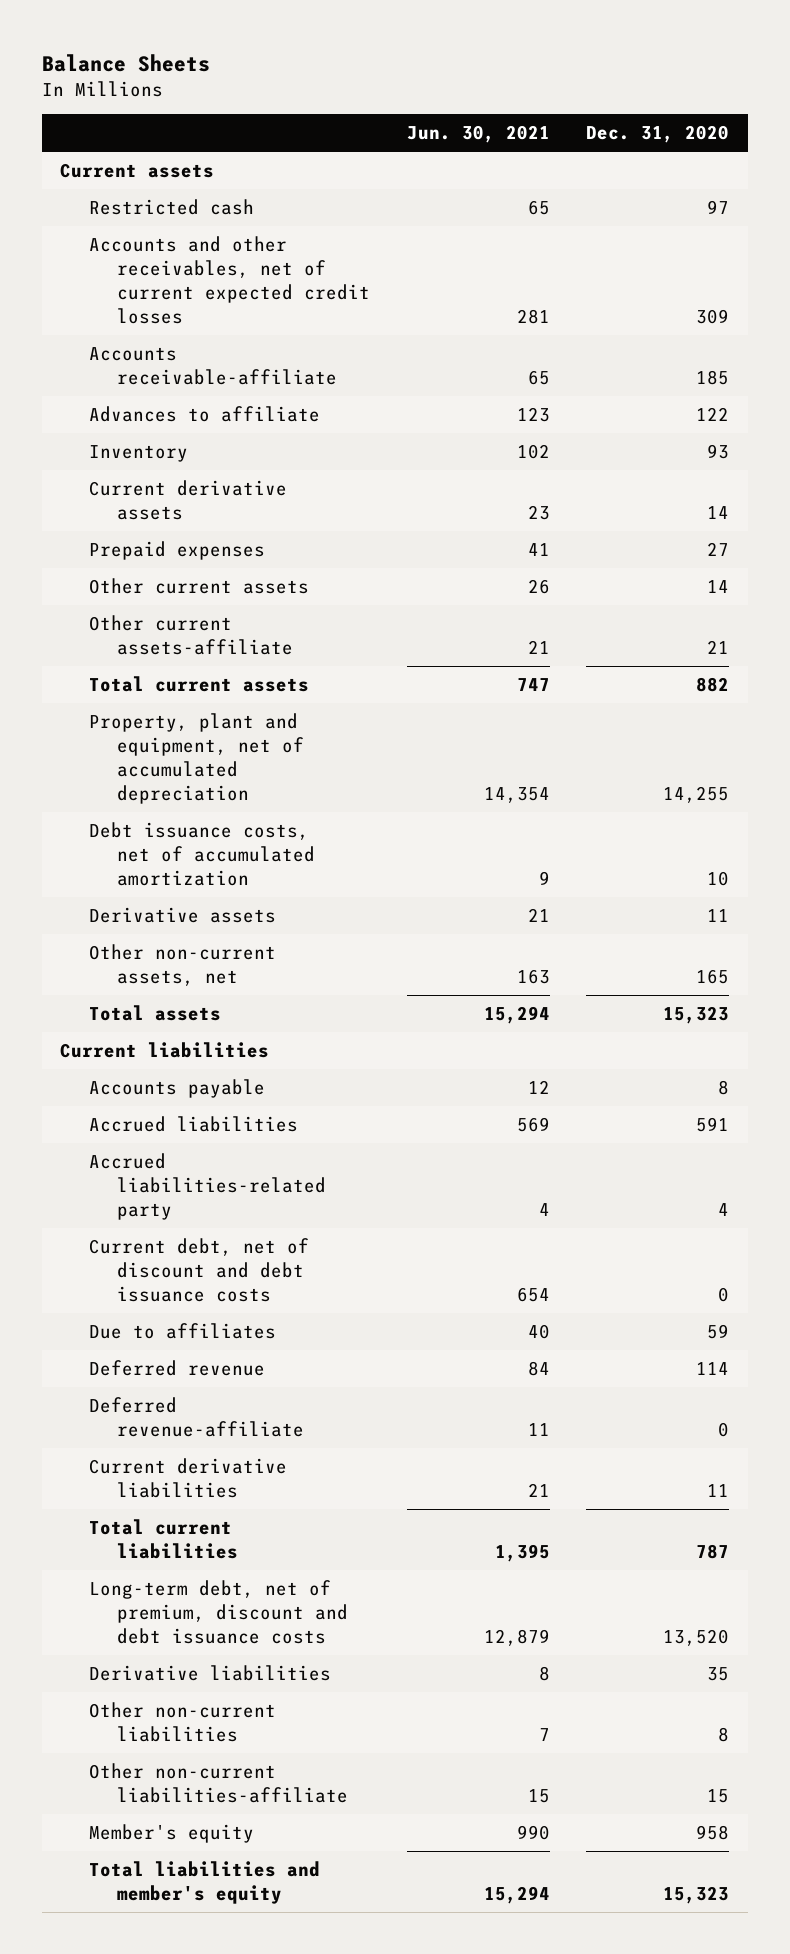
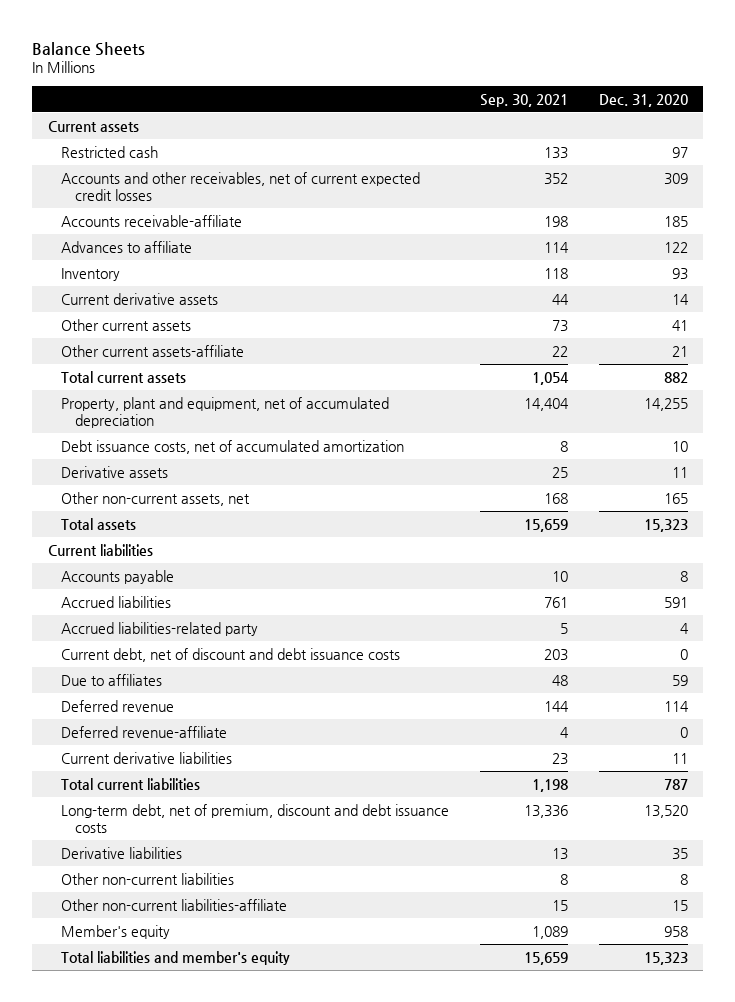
[406,125,550,144] Jun. 30, 2021 -> none
none -> [479,93,568,107] Sep. 30, 2021
[88,541,265,561] Prepaid expenses -> none
[707,580,730,594] 14 -> [671,319,688,331] 41

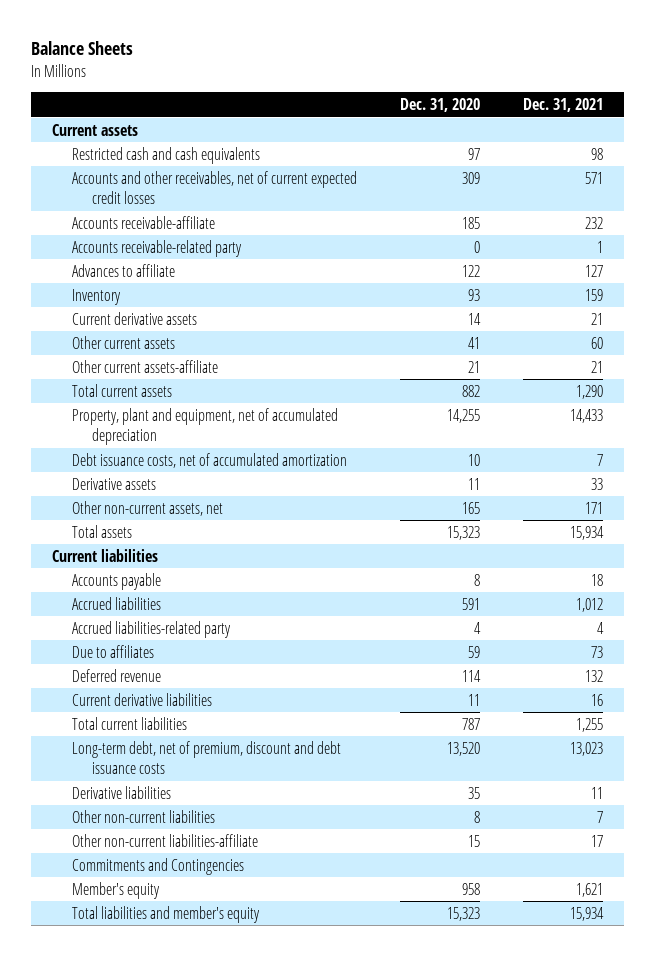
[479,93,568,107] Sep. 30, 2021 -> none
none -> [522,98,603,113] Dec. 31, 2021
[61,145,159,158] Restricted cash -> [72,146,261,164] Restricted cash and cash equivalents
none -> [72,239,243,257] Accounts receivable-related party
[61,647,401,662] Current debt, net of discount and debt issuance costs -> none
[61,725,228,738] Deferred revenue-affiliate -> none
none -> [72,857,245,875] Commitments and Contingencies

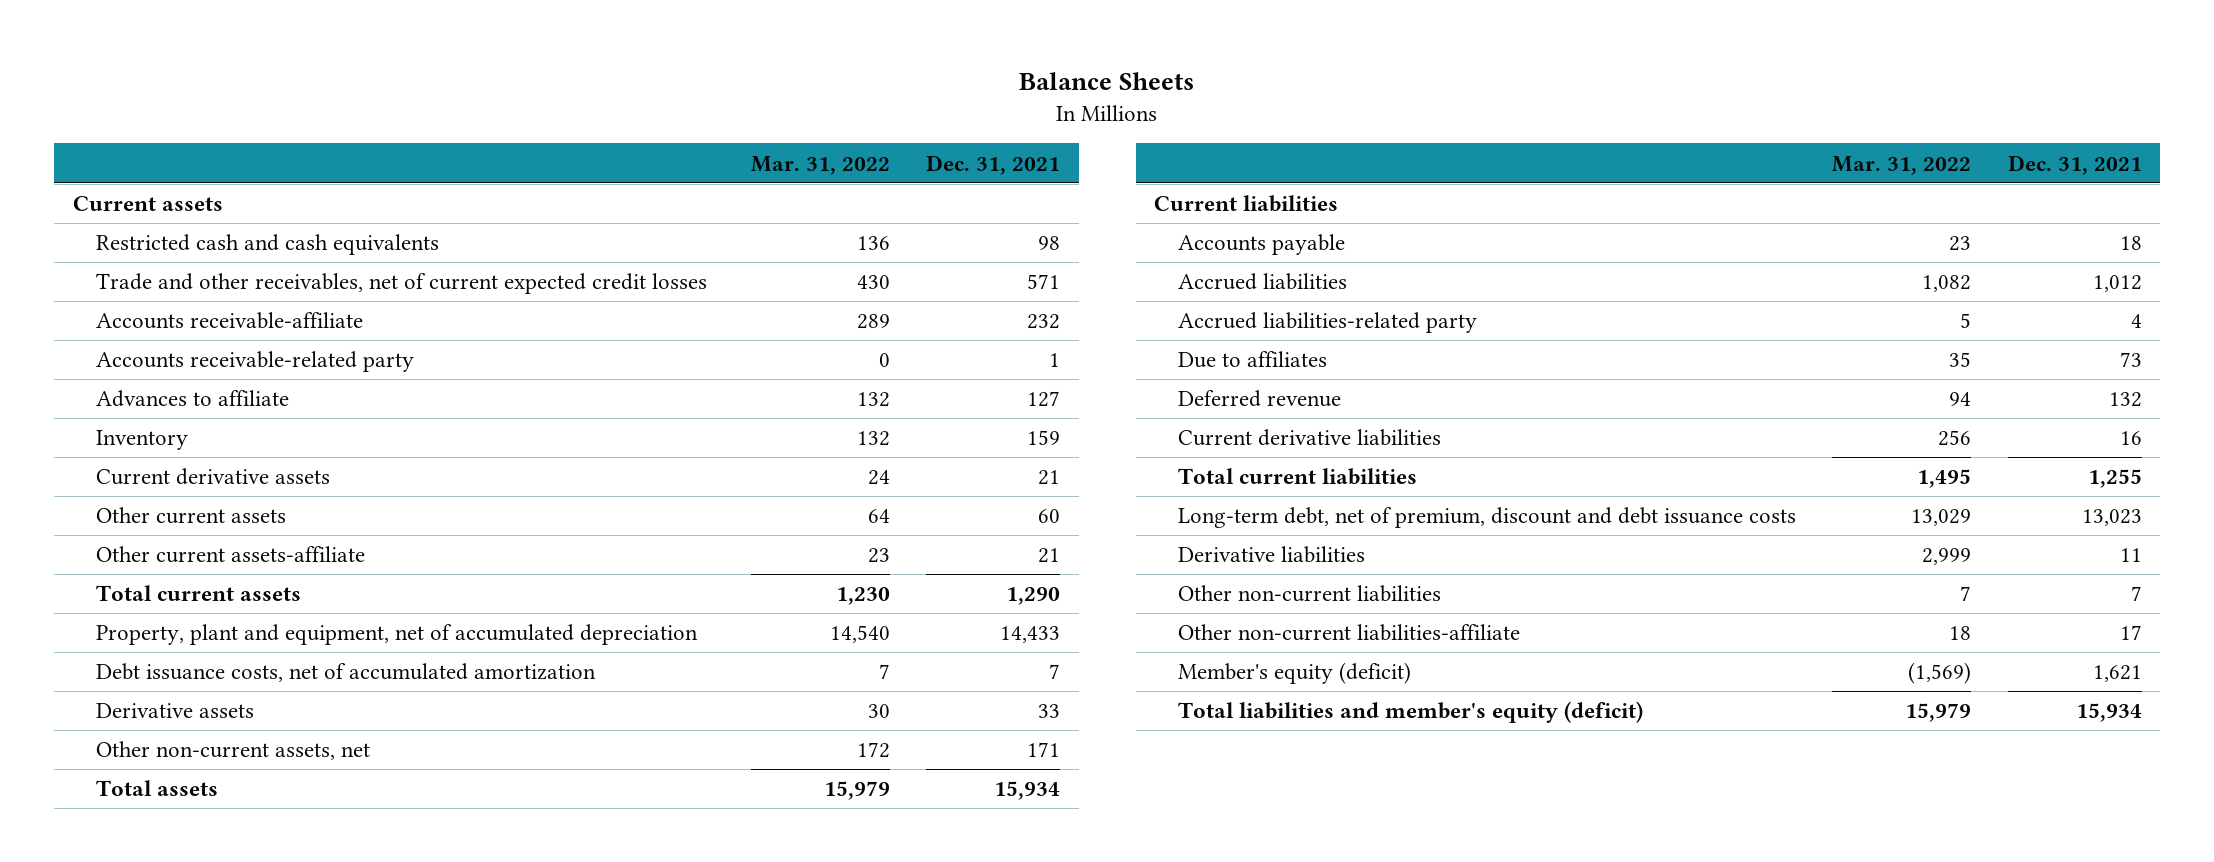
[400,98,481,113] Dec. 31, 2020 -> none
none -> [750,155,890,175] Mar. 31, 2022
[72,170,358,205] Accounts and other receivables, net of current expected credit losses -> [96,273,708,295] Trade and other receivables, net of current expected credit losses
[72,857,245,875] Commitments and Contingencies -> none
[72,881,161,899] Member's equity -> [1177,662,1411,685] Member's equity (deficit)
[72,905,261,923] Total liabilities and member's equity -> [1177,701,1643,724] Total liabilities and member's equity (deficit)

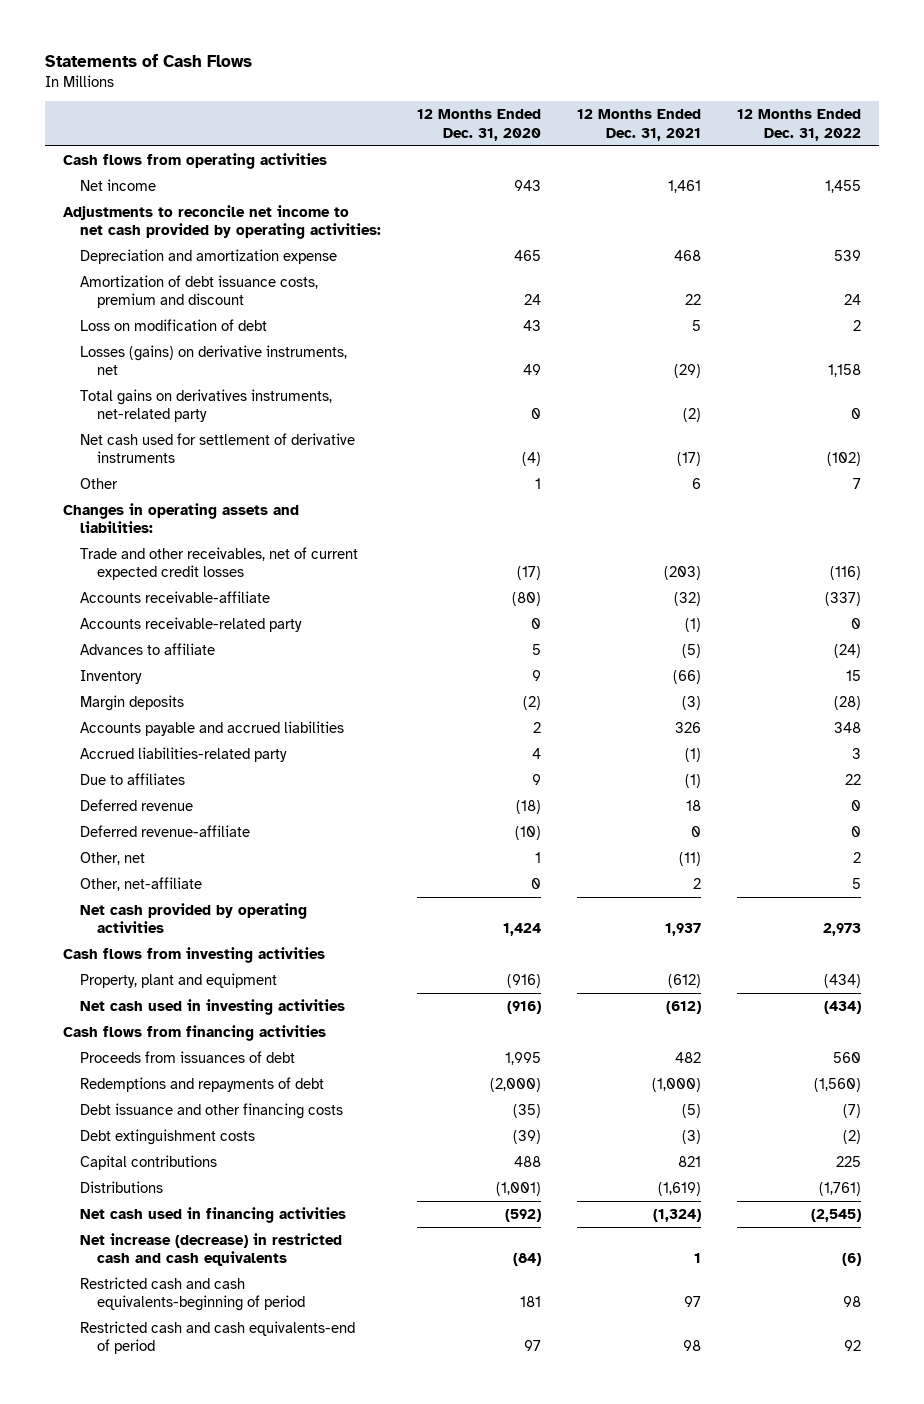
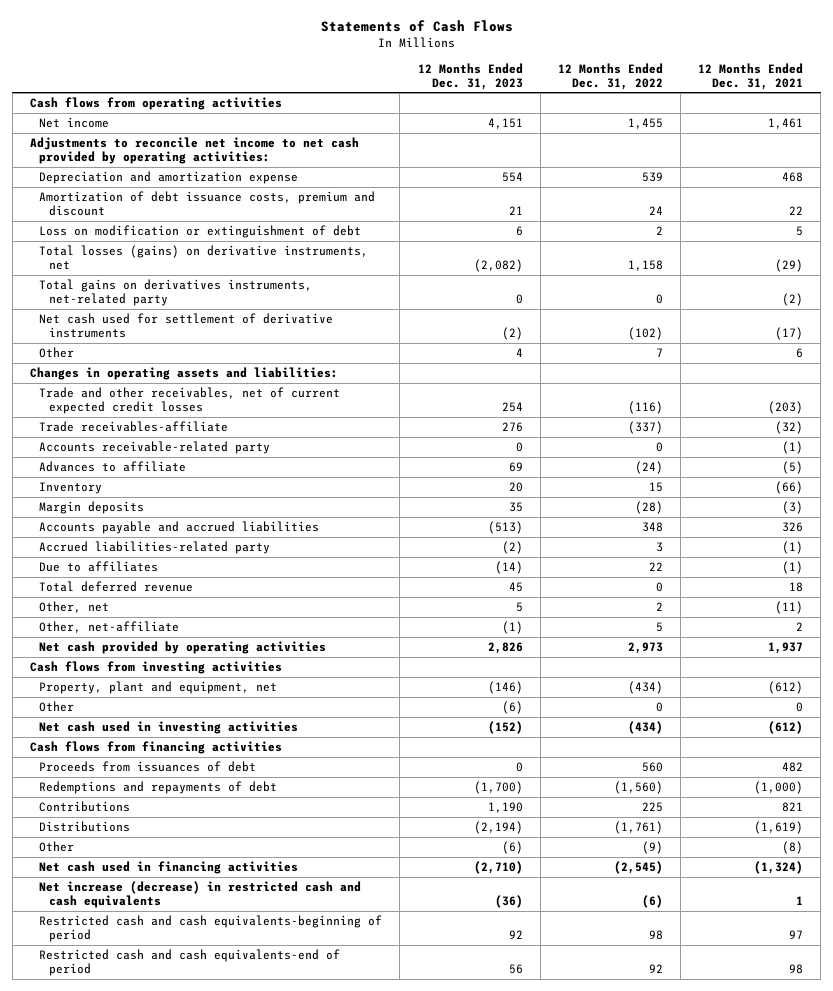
[416,109,541,141] 12 Months Ended Dec. 31, 2020 -> none
none -> [417,62,523,90] 12 Months Ended Dec. 31, 2023
[79,318,267,331] Loss on modification of debt -> [39,225,362,239] Loss on modification or extinguishment of debt
[79,344,347,376] Losses (gains) on derivative instruments, net -> [39,245,369,271] Total losses (gains) on derivative instruments, net
[79,590,270,603] Accounts receivable-affiliate -> [39,421,229,433] Trade receivables-affiliate
[79,824,250,837] Deferred revenue-affiliate -> none
[79,798,193,811] Deferred revenue -> [39,581,194,593] Total deferred revenue
[79,972,277,988] Property, plant and equipment -> [39,681,278,695] Property, plant and equipment, net
none -> [39,701,75,713] Other
[79,1102,343,1119] Debt issuance and other financing costs -> none
[79,1128,255,1145] Debt extinguishment costs -> none
[79,1154,217,1170] Capital contributions -> [39,801,131,813] Contributions
none -> [39,841,75,853] Other

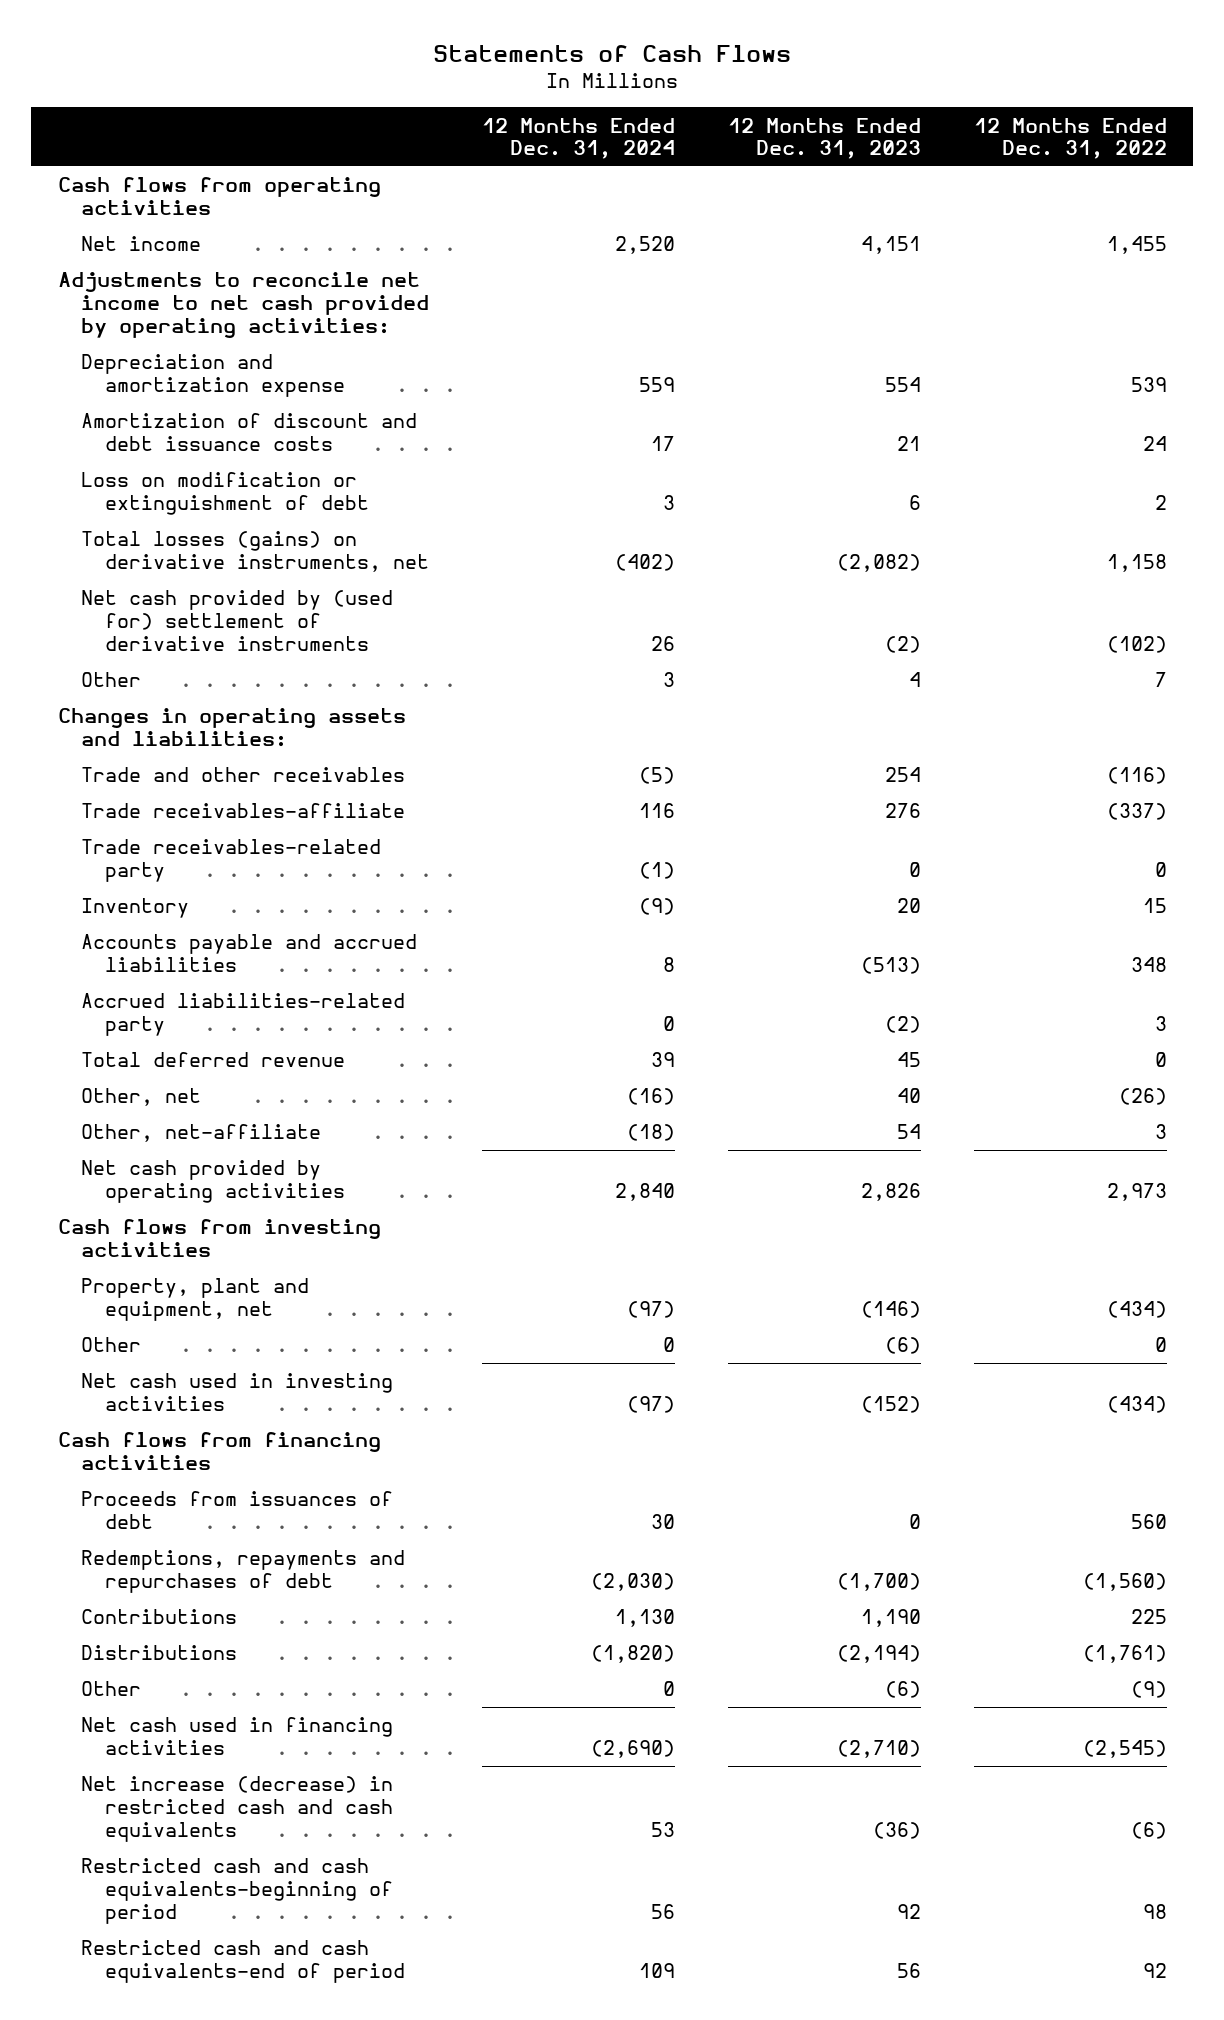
[698,62,804,90] 12 Months Ended Dec. 31, 2021 -> none
none -> [482,117,676,160] 12 Months Ended Dec. 31, 2024
[39,191,376,217] Amortization of debt issuance costs, premium and discount -> [81,413,418,452] Amortization of discount and debt issuance costs
[39,279,313,307] Total gains on derivatives instruments, net-related party -> none
[39,313,334,339] Net cash used for settlement of derivative instruments -> [81,590,394,651] Net cash provided by (used for) settlement of derivative instruments
[39,387,341,415] Trade and other receivables, net of current expected credit losses -> [81,767,406,783] Trade and other receivables
[39,461,187,473] Advances to affiliate -> none
[39,441,271,455] Accounts receivable-related party -> [81,839,382,883] Trade receivables-related party
[39,501,145,515] Margin deposits -> none
[39,561,159,573] Due to affiliates -> none
[515,602,523,613] 5 -> [896,1088,921,1104] 40
[655,602,663,612] 2 -> [1118,1088,1167,1106] (26)
[501,621,523,635] (1) -> [896,1124,921,1140] 54
[655,622,663,633] 5 -> [1154,1124,1167,1140] 3
[39,781,278,795] Redemptions and repayments of debt -> [81,1550,406,1594] Redemptions, repayments and repurchases of debt

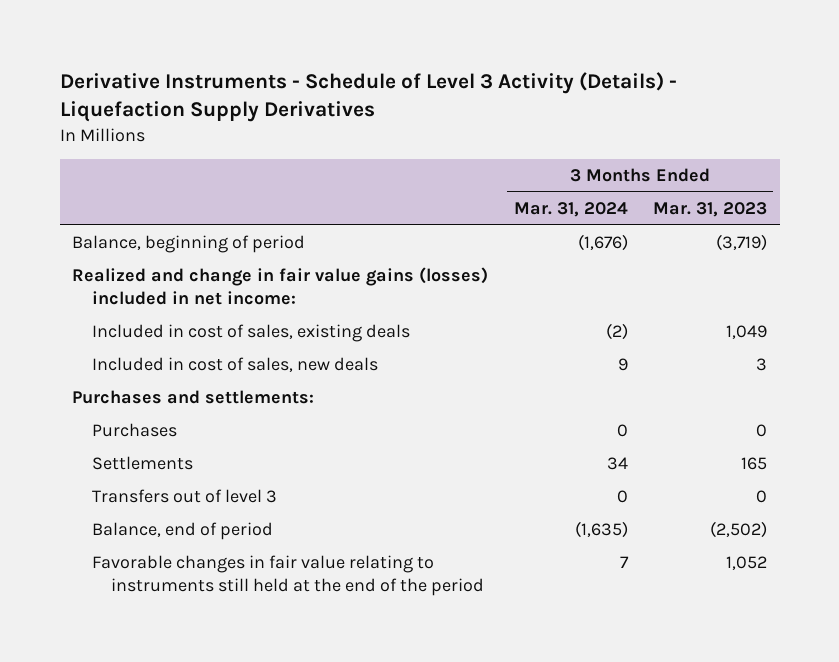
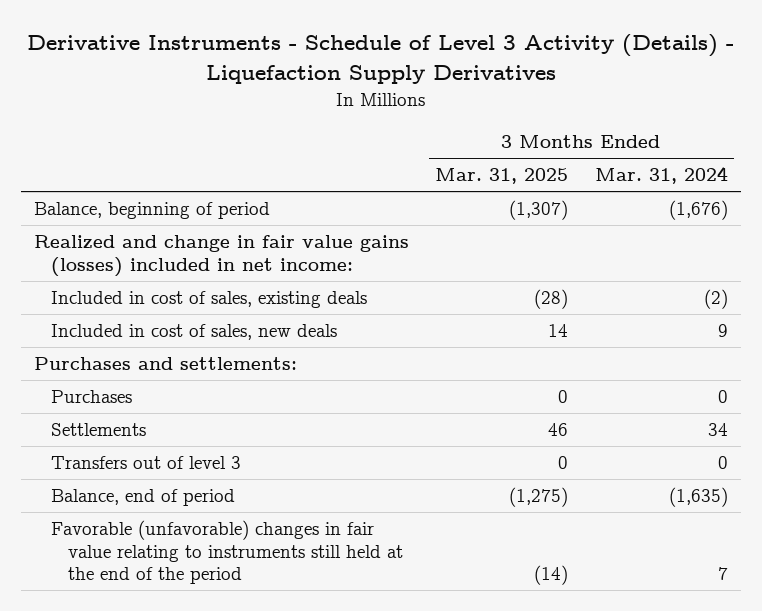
[652,201,767,217] Mar. 31, 2023 -> none
none -> [435,168,569,185] Mar. 31, 2025
[91,555,485,597] Favorable changes in fair value relating to instruments still held at the end of the period -> [50,520,403,585] Favorable (unfavorable) changes in fair value relating to instruments still held at the end of the period

